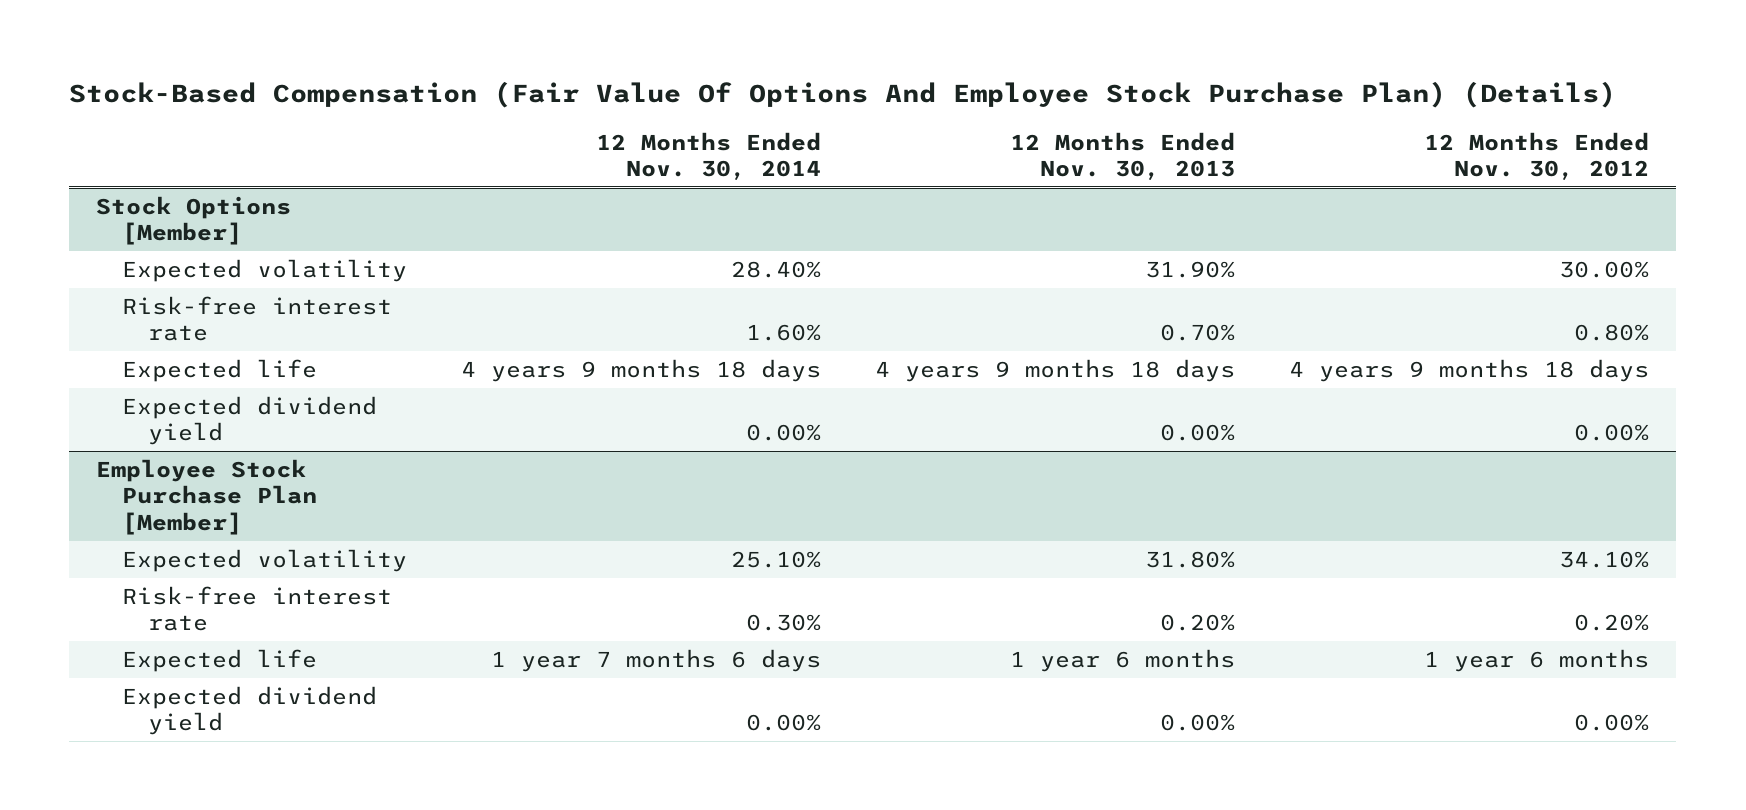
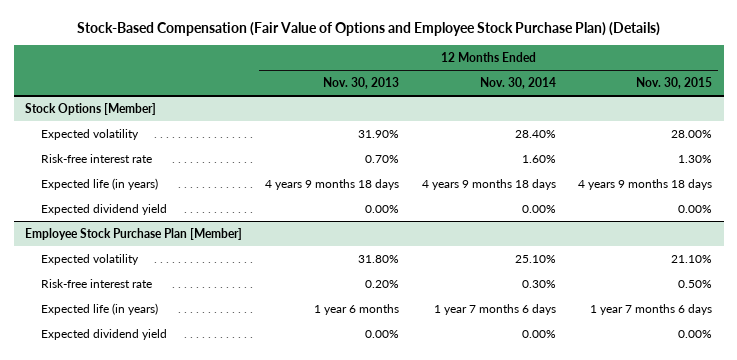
[69,81,1617,109] Stock-Based Compensation (Fair Value Of Options And Employee Stock Purchase Plan) (Details) -> [76,21,660,36] Stock-Based Compensation (Fair Value of Options and Employee Stock Purchase Plan) (Details)
[1424,131,1650,181] 12 Months Ended Nov. 30, 2012 -> none
none -> [636,77,713,90] Nov. 30, 2015
[121,358,317,382] Expected life -> [41,178,159,191] Expected life (in years)
[121,648,317,672] Expected life -> [41,303,159,316] Expected life (in years)

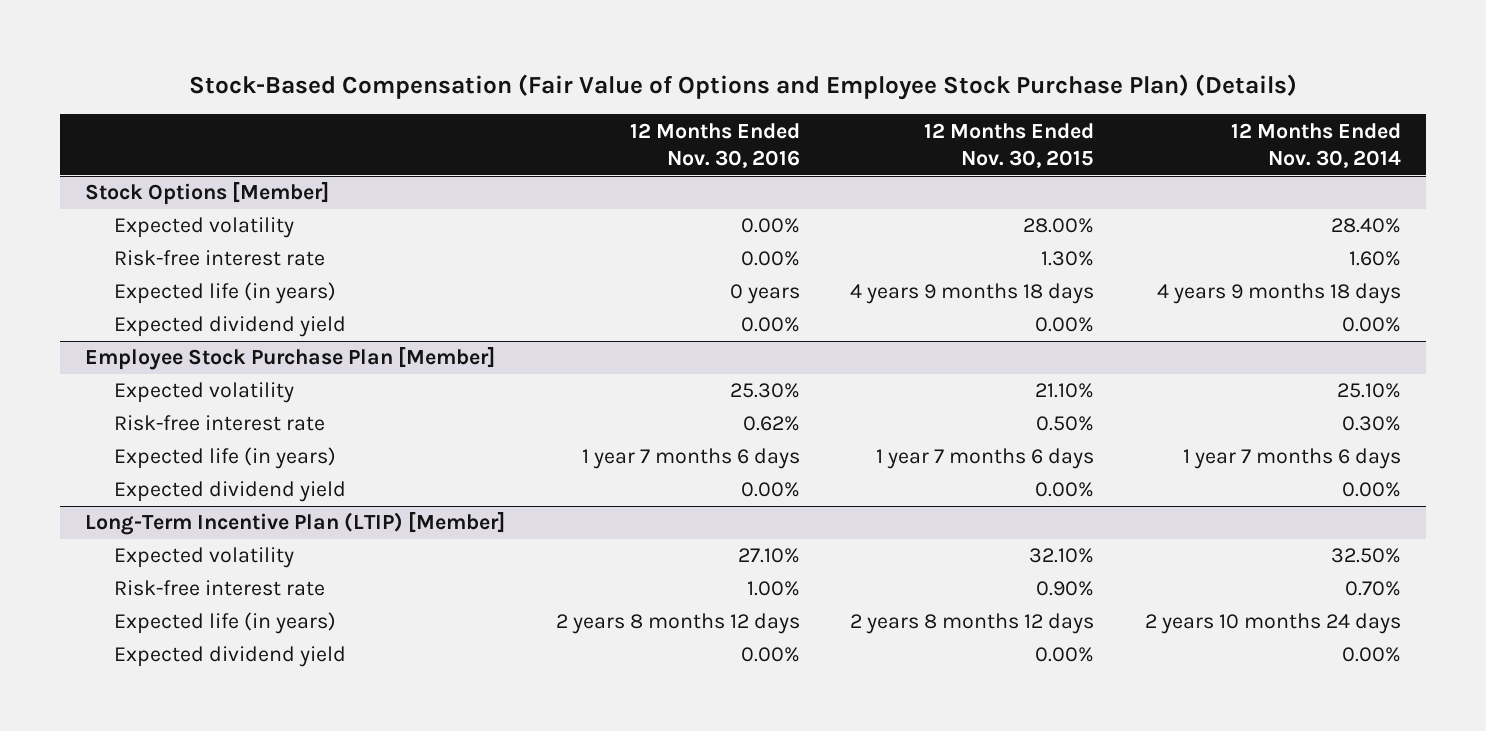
[322,77,399,90] Nov. 30, 2013 -> none
none -> [629,122,800,168] 12 Months Ended Nov. 30, 2016
none -> [85,512,506,536] Long-Term Incentive Plan (LTIP) [Member]
none -> [113,547,294,569] Expected volatility
none -> [113,580,325,597] Risk-free interest rate
none -> [113,612,336,635] Expected life (in years)
none -> [113,646,346,668] Expected dividend yield

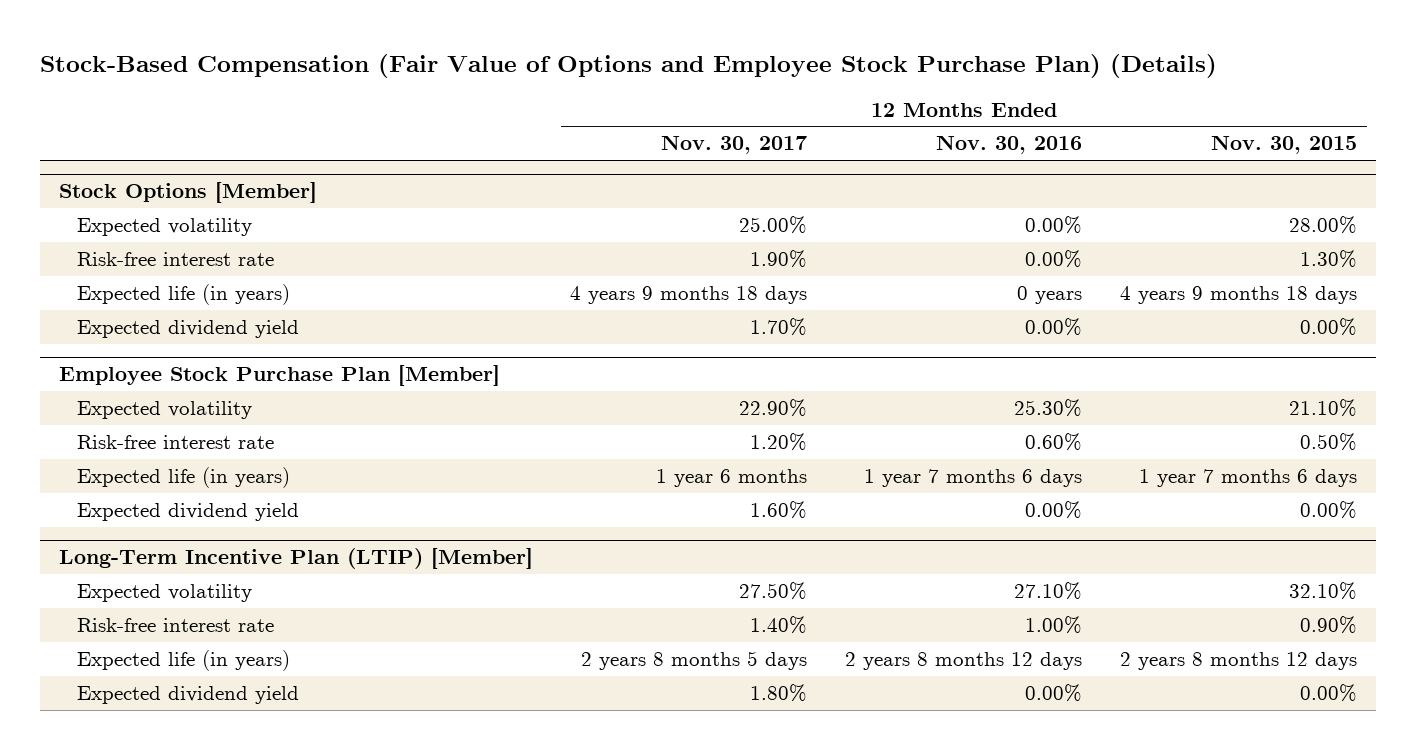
[1231,122,1402,168] 12 Months Ended Nov. 30, 2014 -> none
none -> [661,135,808,155] Nov. 30, 2017
[742,416,800,432] 0.62% -> [1025,433,1083,452] 0.60%

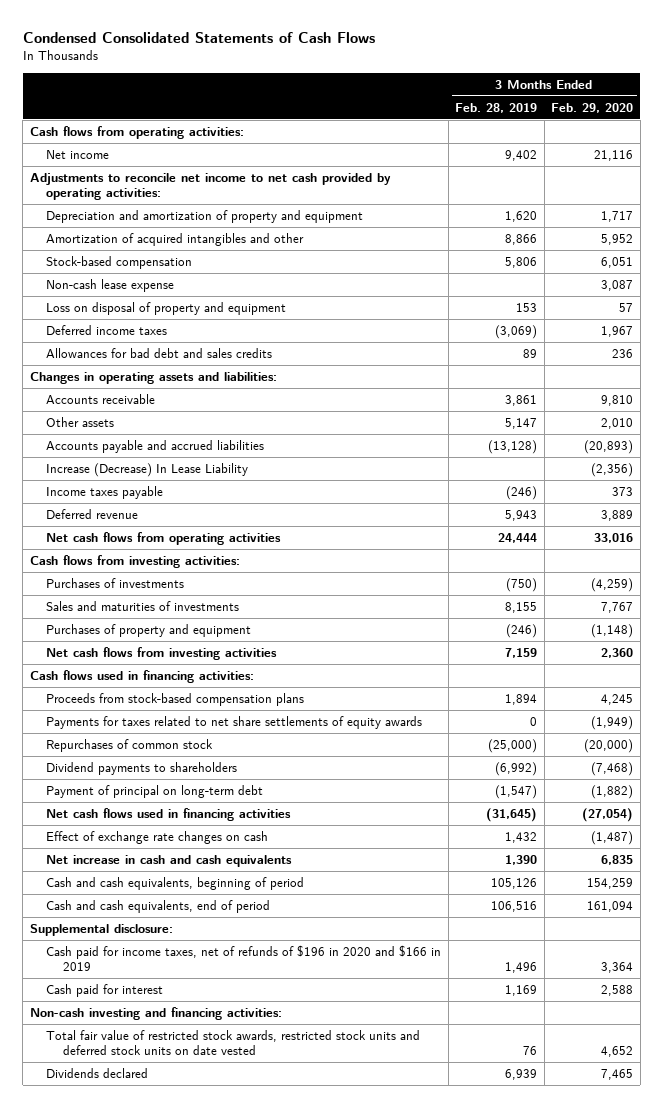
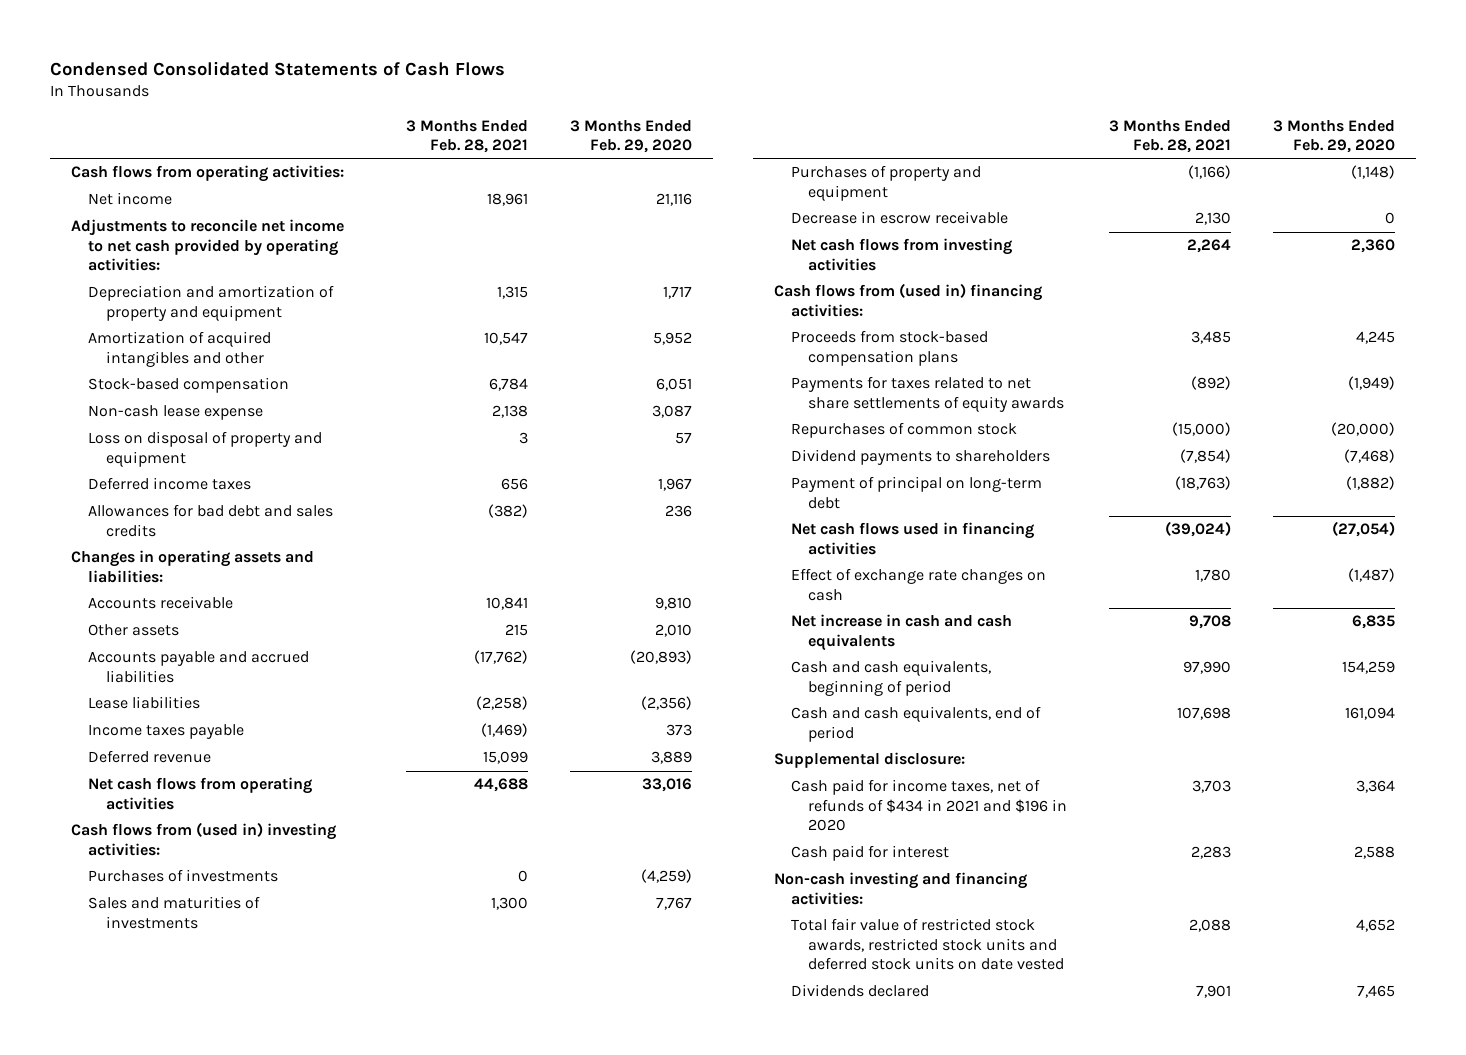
[455,102,538,113] Feb. 28, 2019 -> none
none -> [406,119,529,153] 3 Months Ended Feb. 28, 2021
[46,462,249,477] Increase (Decrease) In Lease Liability -> [88,696,201,710] Lease liabilities
[29,554,240,568] Cash flows from investing activities: -> [70,822,336,856] Cash flows from (used in) investing activities:
none -> [791,211,1009,225] Decrease in escrow receivable
[29,669,254,683] Cash flows used in financing activities: -> [773,283,1042,317] Cash flows from (used in) financing activities:
[46,944,442,971] Cash paid for income taxes, net of refunds of $196 in 2020 and $166 in 2019 -> [791,779,1068,832] Cash paid for income taxes, net of refunds of $434 in 2021 and $196 in 2020

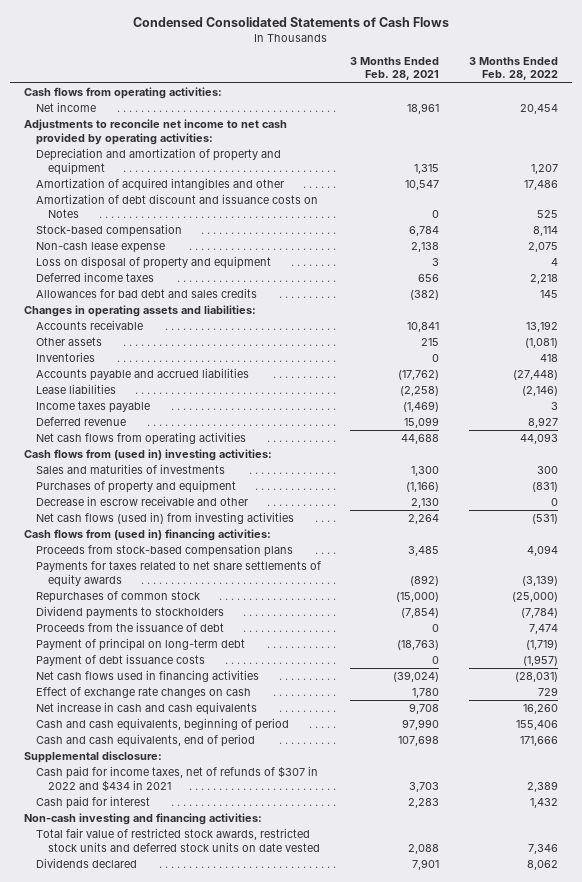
[570,119,693,153] 3 Months Ended Feb. 29, 2020 -> none
none -> [468,56,558,81] 3 Months Ended Feb. 28, 2022
none -> [36,194,319,218] Amortization of debt discount and issuance costs on Notes
none -> [36,352,96,363] Inventories
[88,869,279,883] Purchases of investments -> none
[791,211,1009,225] Decrease in escrow receivable -> [36,496,249,507] Decrease in escrow receivable and other
[791,238,1013,271] Net cash flows from investing activities -> [36,512,295,525] Net cash flows (used in) from investing activities
[791,449,1051,466] Dividend payments to shareholders -> [36,606,225,620] Dividend payments to stockholders
none -> [36,622,225,633] Proceeds from the issuance of debt
none -> [36,654,206,667] Payment of debt issuance costs
[791,779,1068,832] Cash paid for income taxes, net of refunds of $434 in 2021 and $196 in 2020 -> [36,766,319,792] Cash paid for income taxes, net of refunds of $307 in 2022 and $434 in 2021

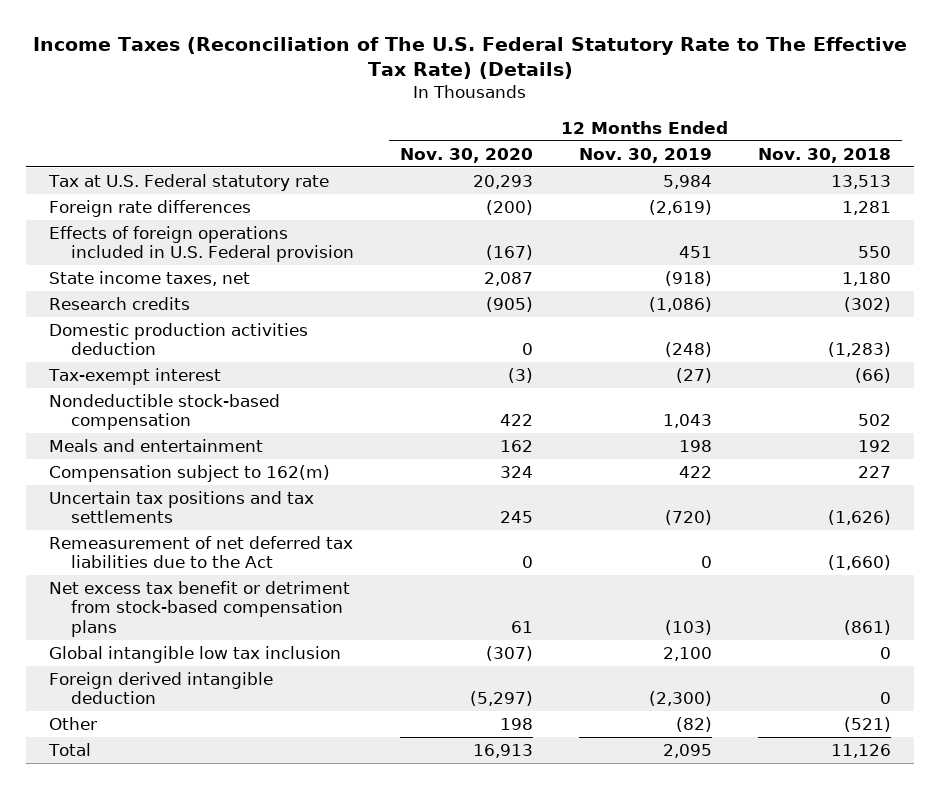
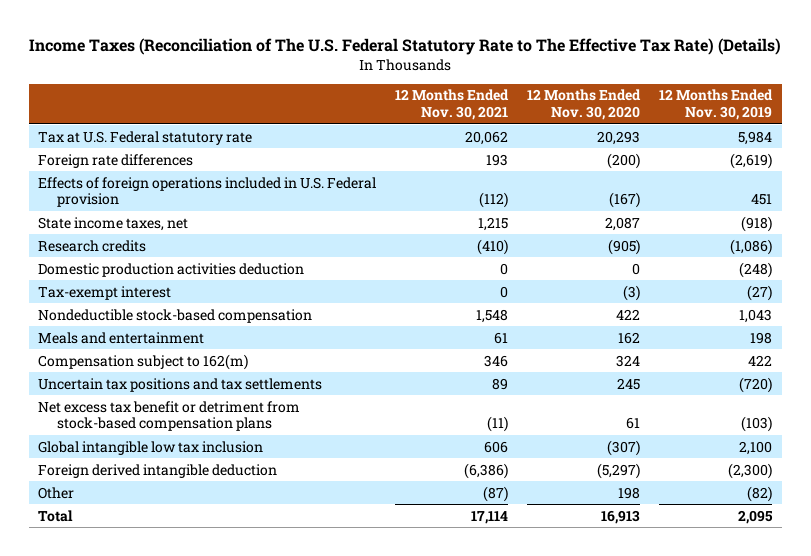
[757,147,891,163] Nov. 30, 2018 -> none
none -> [395,89,510,121] 12 Months Ended Nov. 30, 2021
[48,536,353,569] Remeasurement of net deferred tax liabilities due to the Act -> none

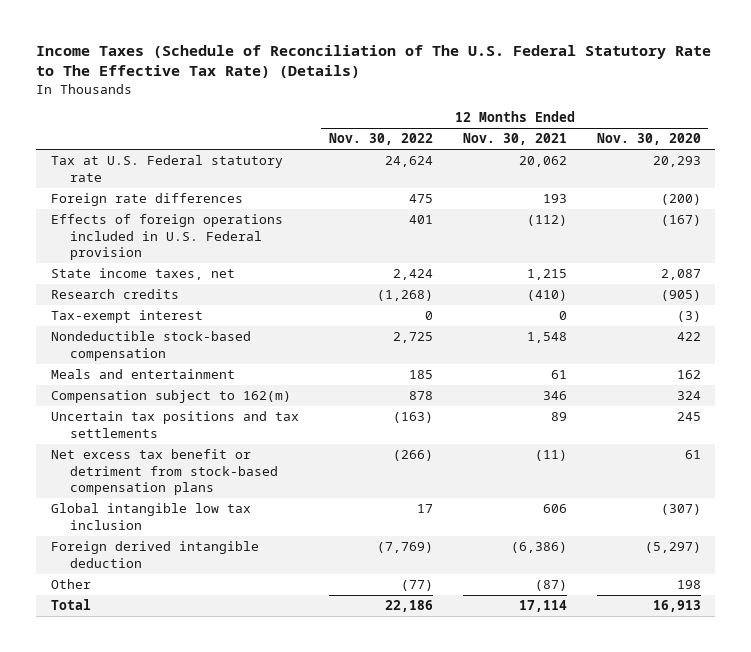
[29,37,782,55] Income Taxes (Reconciliation of The U.S. Federal Statutory Rate to The Effective Tax Rate) (Details) -> [35,44,711,79] Income Taxes (Schedule of Reconciliation of The U.S. Federal Statutory Rate to The Effective Tax Rate) (Details)
[659,89,774,121] 12 Months Ended Nov. 30, 2019 -> none
none -> [328,133,433,146] Nov. 30, 2022
[38,262,305,277] Domestic production activities deduction -> none

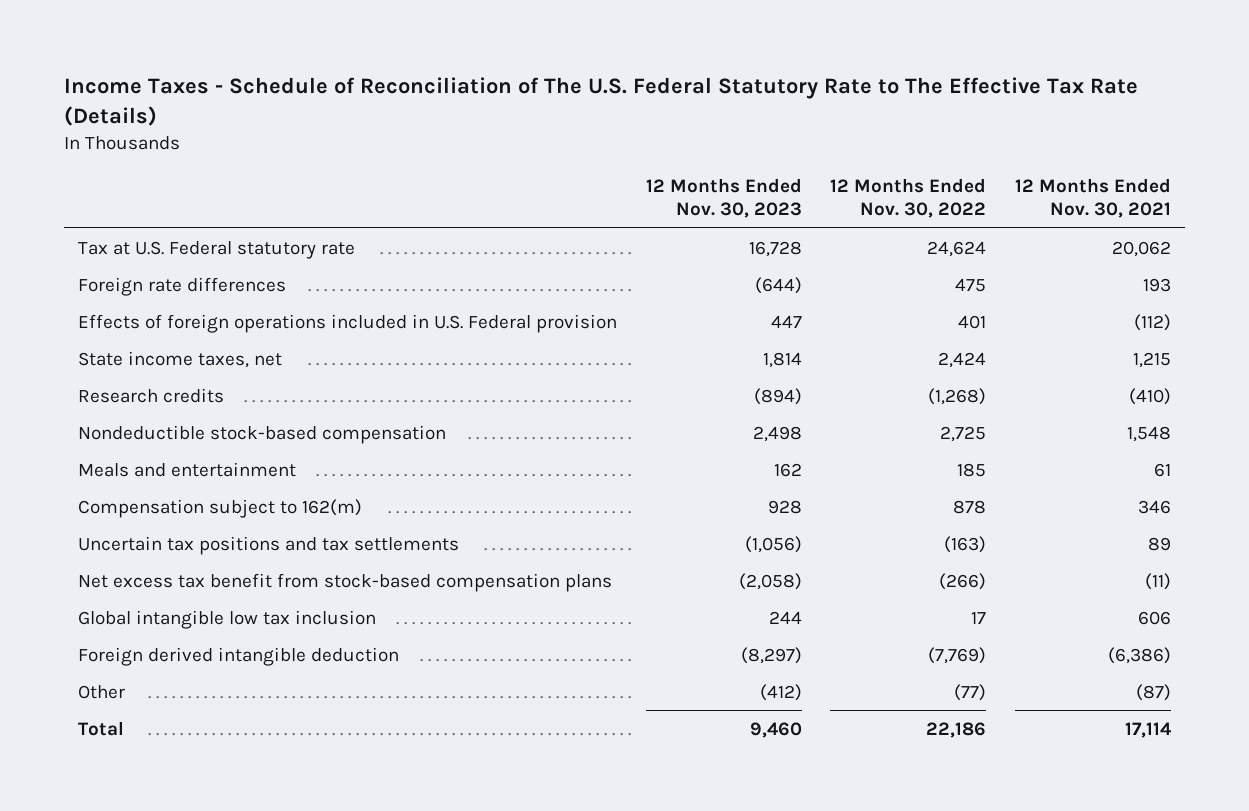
[35,44,711,79] Income Taxes (Schedule of Reconciliation of The U.S. Federal Statutory Rate to The Effective Tax Rate) (Details) -> [63,77,1138,127] Income Taxes - Schedule of Reconciliation of The U.S. Federal Statutory Rate to The Effective Tax Rate (Details)
[596,133,701,146] Nov. 30, 2020 -> none
none -> [645,178,802,219] 12 Months Ended Nov. 30, 2023
[50,310,203,324] Tax-exempt interest -> none
[50,449,279,495] Net excess tax benefit or detriment from stock-based compensation plans -> [77,572,612,592] Net excess tax benefit from stock-based compensation plans

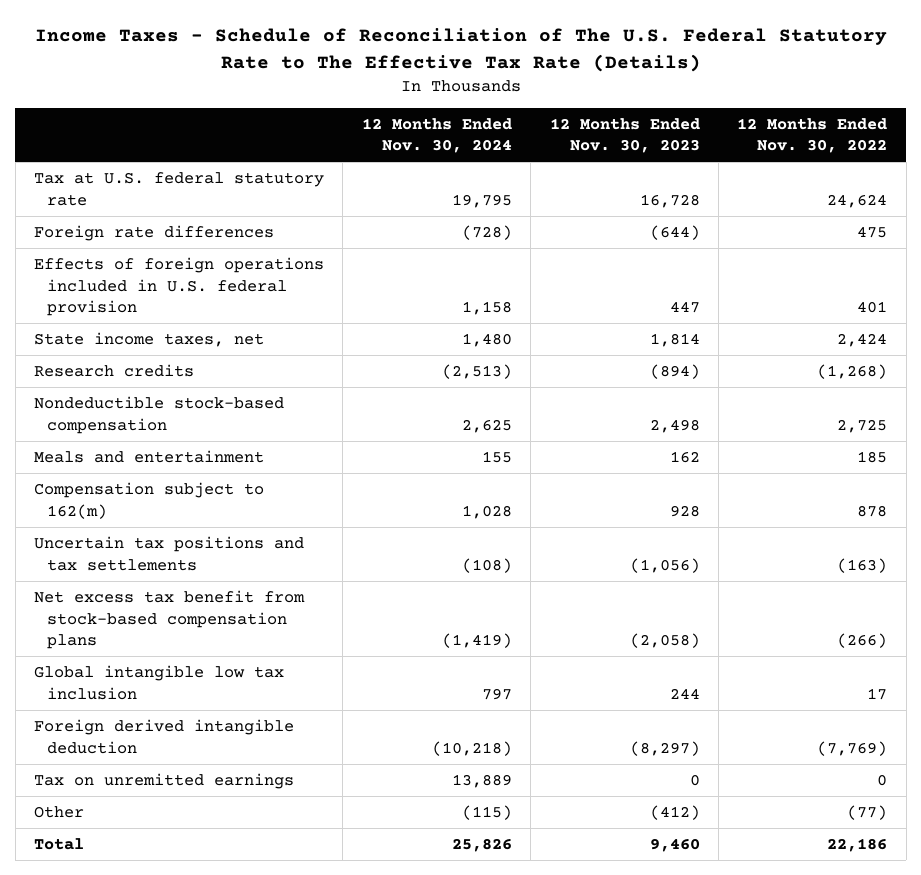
[1014,178,1171,219] 12 Months Ended Nov. 30, 2021 -> none
none -> [361,117,512,154] 12 Months Ended Nov. 30, 2024
[77,240,355,259] Tax at U.S. Federal statutory rate -> [33,171,324,206] Tax at U.S. federal statutory rate
[77,313,617,333] Effects of foreign operations included in U.S. Federal provision -> [33,256,324,317] Effects of foreign operations included in U.S. federal provision
none -> [33,772,294,789] Tax on unremitted earnings

